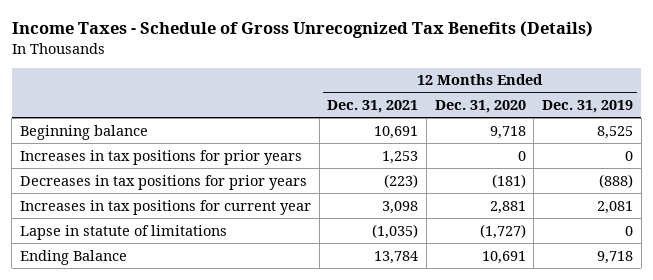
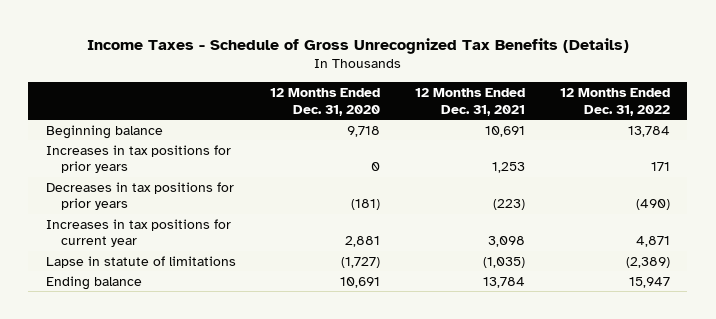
[542,100,634,114] Dec. 31, 2019 -> none
none -> [560,87,671,116] 12 Months Ended Dec. 31, 2022
[20,249,128,265] Ending Balance -> [45,275,142,290] Ending balance

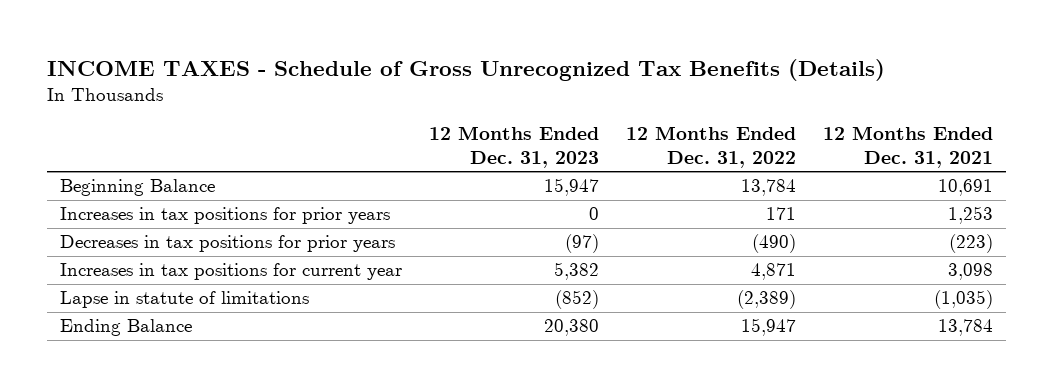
[86,37,629,54] Income Taxes - Schedule of Gross Unrecognized Tax Benefits (Details) -> [47,59,886,82] INCOME TAXES - Schedule of Gross Unrecognized Tax Benefits (Details)
[270,87,381,116] 12 Months Ended Dec. 31, 2020 -> none
none -> [429,126,600,168] 12 Months Ended Dec. 31, 2023
[45,124,163,139] Beginning balance -> [60,179,216,197] Beginning Balance
[45,275,142,290] Ending balance -> [60,319,193,337] Ending Balance

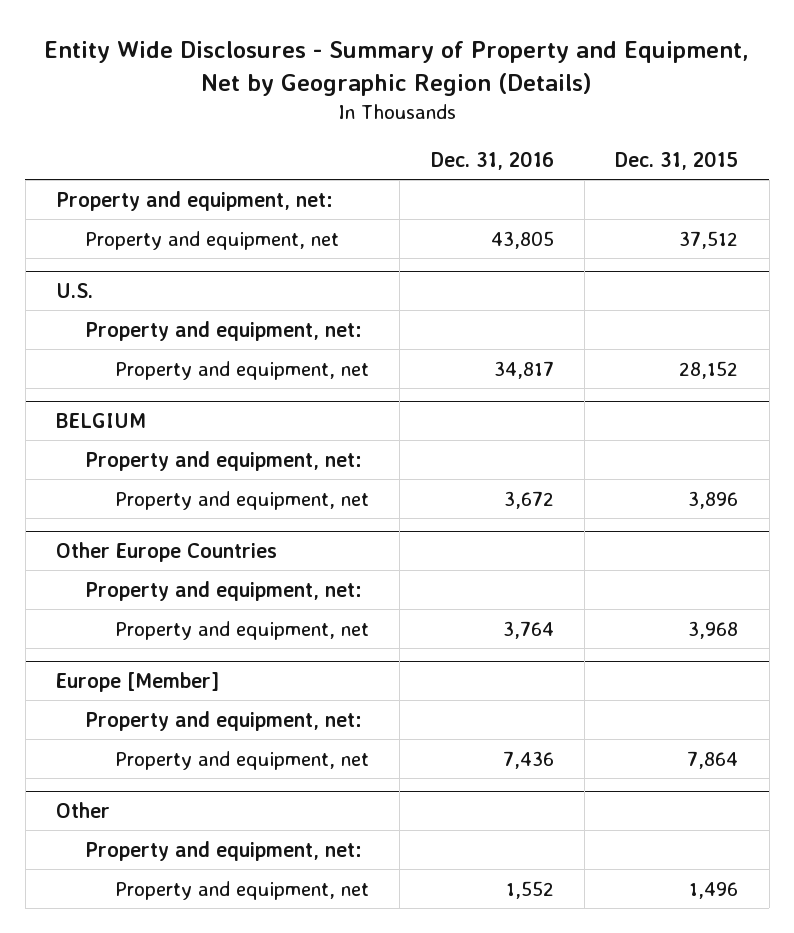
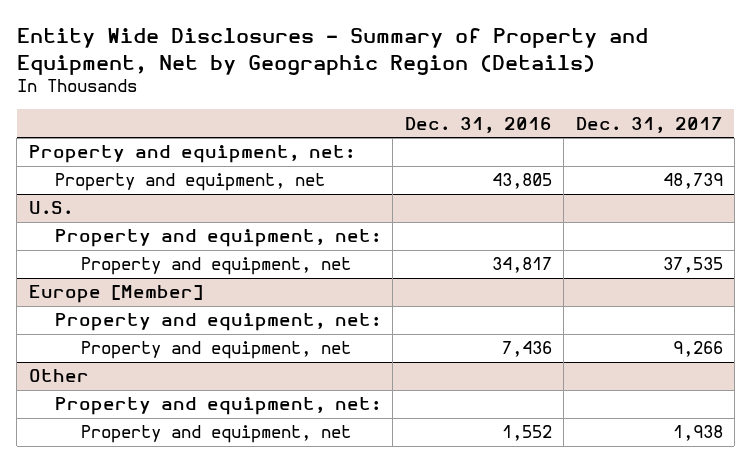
[615,150,739,170] Dec. 31, 2015 -> none
none -> [575,116,723,133] Dec. 31, 2017
[56,412,147,428] BELGIUM -> none
[85,450,363,471] Property and equipment, net: -> none
[114,490,369,510] Property and equipment, net -> none
[56,541,278,562] Other Europe Countries -> none
[85,580,363,601] Property and equipment, net: -> none
[114,620,369,640] Property and equipment, net -> none

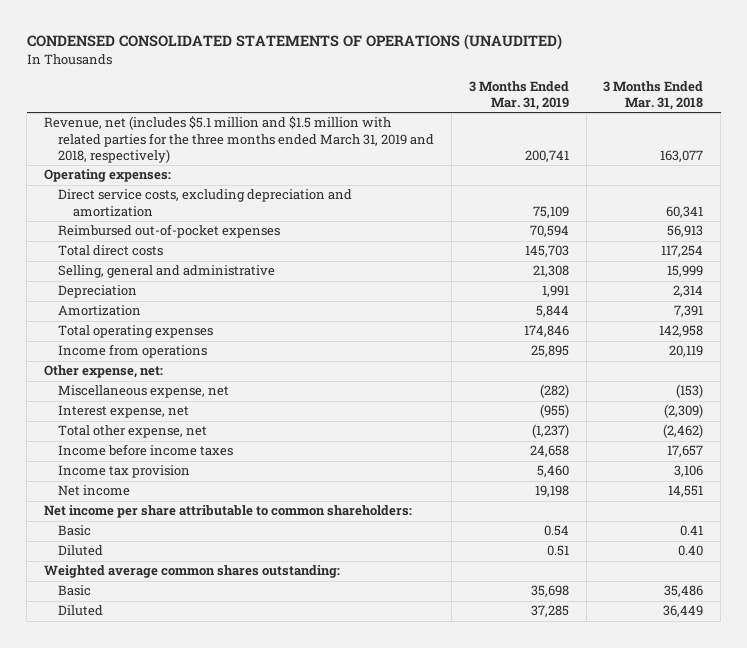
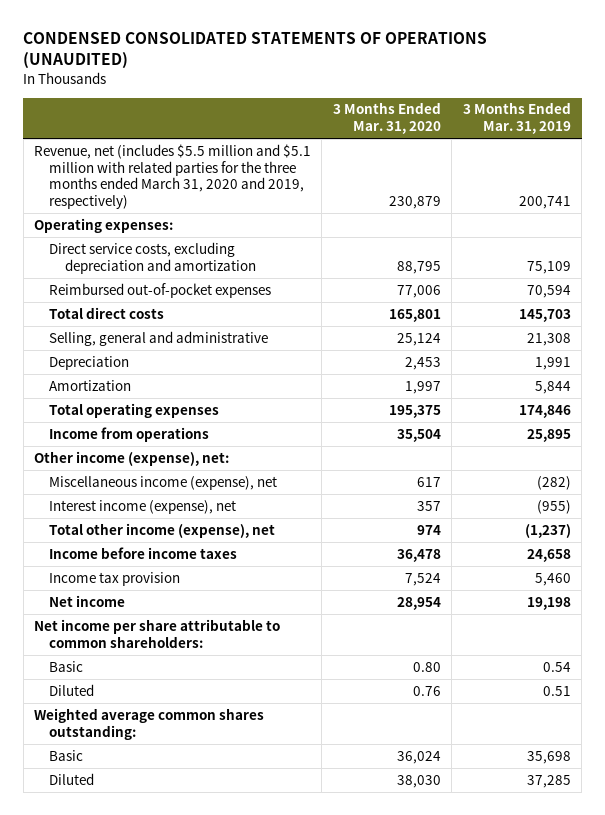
[603,80,704,111] 3 Months Ended Mar. 31, 2018 -> none
none -> [332,102,441,135] 3 Months Ended Mar. 31, 2020
[43,116,435,164] Revenue, net (includes $5.1 million and $1.5 million with related parties for the three months ended March 31, 2019 and 2018, respectively) -> [33,143,311,209] Revenue, net (includes $5.5 million and $5.1 million with related parties for the three months ended March 31, 2020 and 2019, respectively)
[43,365,163,379] Other expense, net: -> [33,450,229,466] Other income (expense), net:
[58,385,230,399] Miscellaneous expense, net -> [49,475,278,490] Miscellaneous income (expense), net
[58,405,190,419] Interest expense, net -> [49,499,237,514] Interest income (expense), net
[58,425,208,439] Total other expense, net -> [49,522,276,538] Total other income (expense), net

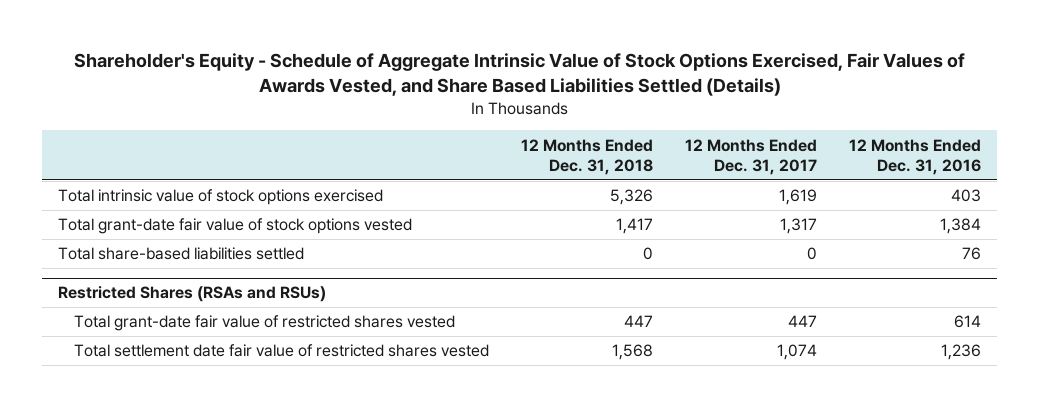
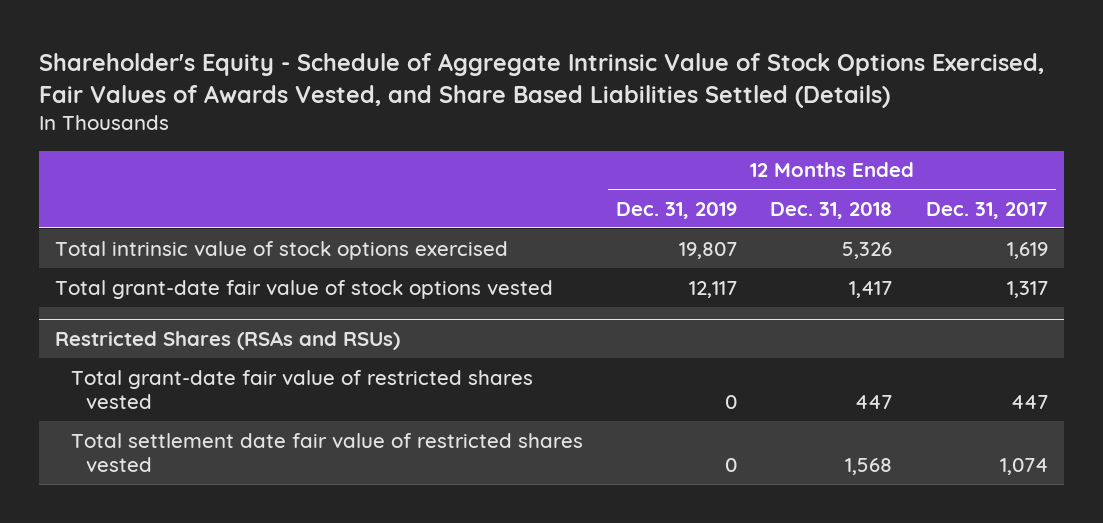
[849,138,982,176] 12 Months Ended Dec. 31, 2016 -> none
none -> [615,201,737,219] Dec. 31, 2019
[57,247,304,261] Total share-based liabilities settled -> none

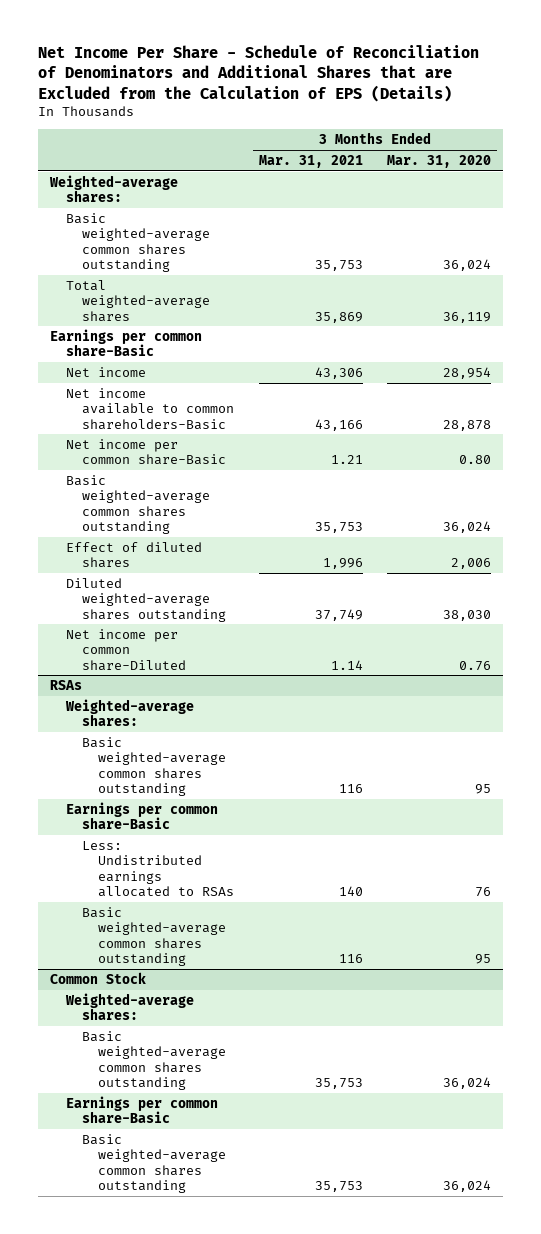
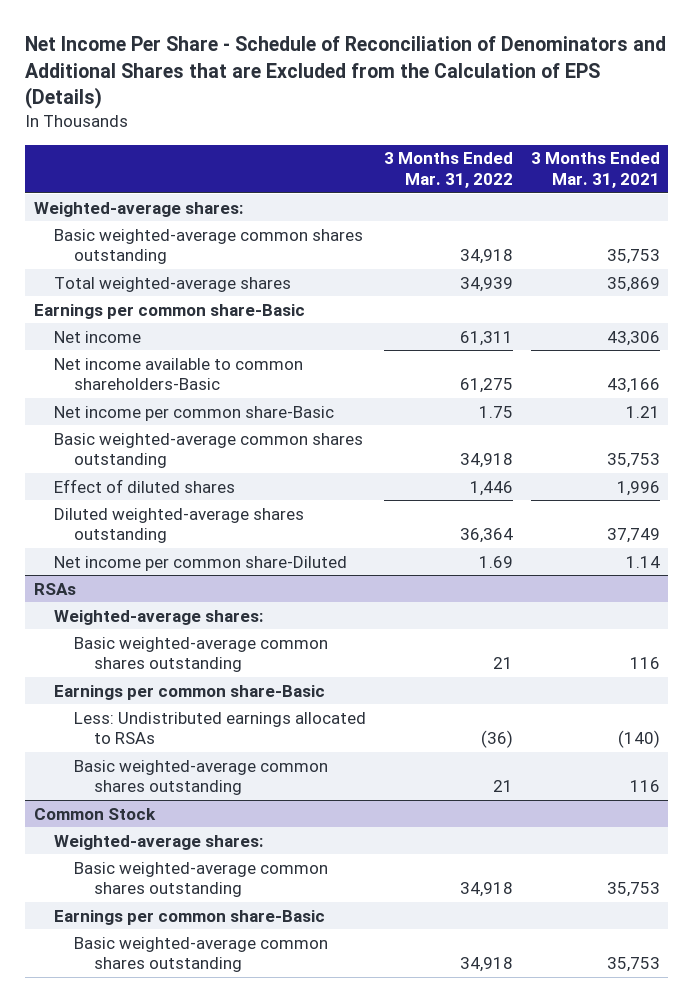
[386,155,491,169] Mar. 31, 2020 -> none
none -> [383,152,513,189] 3 Months Ended Mar. 31, 2022
[338,885,363,896] 140 -> [617,730,660,749] (140)

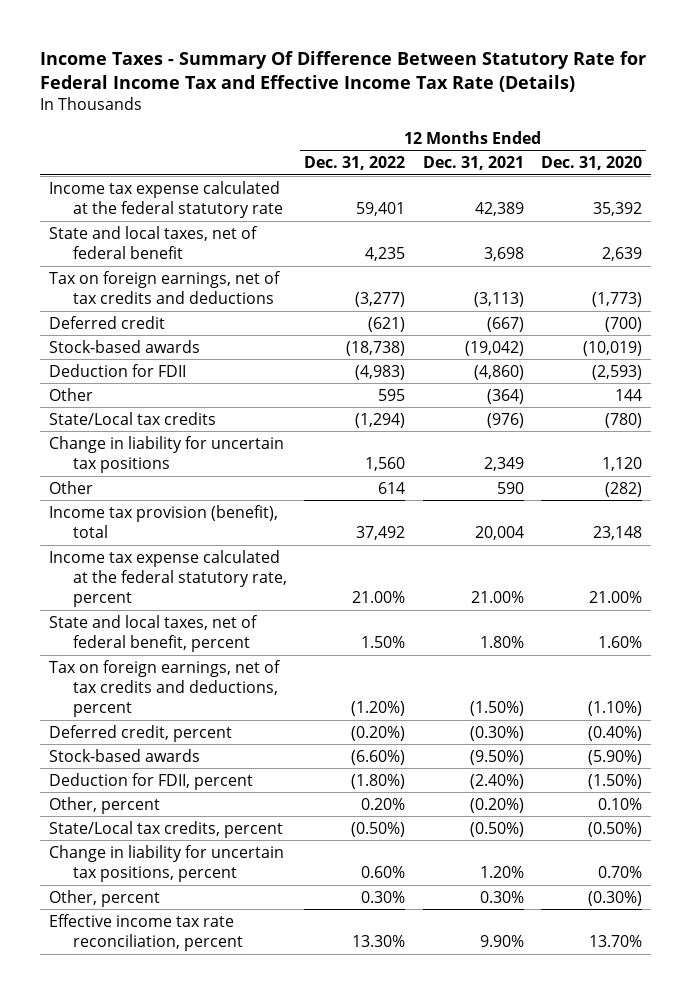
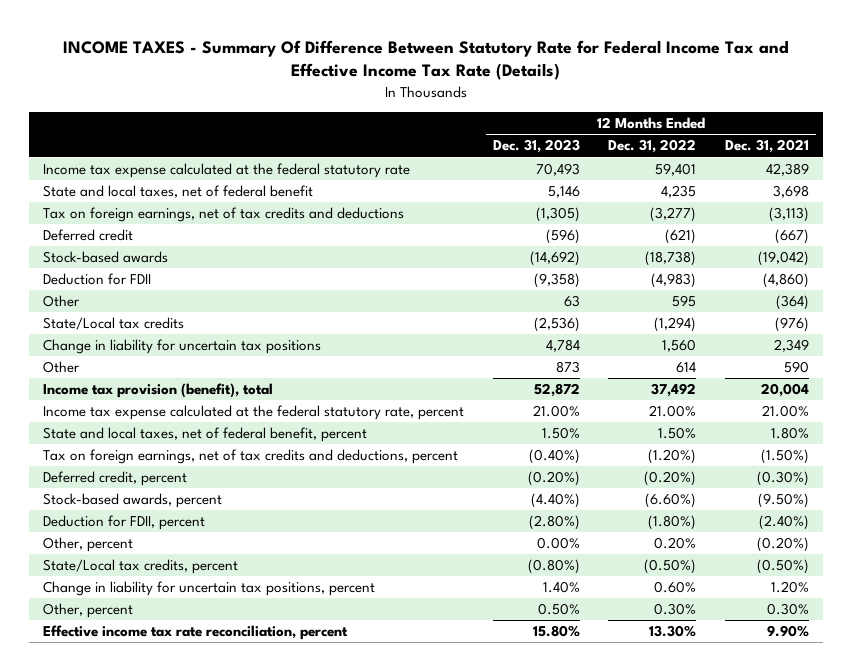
[40,50,647,93] Income Taxes - Summary Of Difference Between Statutory Rate for Federal Income Tax and Effective Income Tax Rate (Details) -> [63,39,790,81] INCOME TAXES - Summary Of Difference Between Statutory Rate for Federal Income Tax and Effective Income Tax Rate (Details)
[541,156,643,171] Dec. 31, 2020 -> none
none -> [492,139,580,154] Dec. 31, 2023
[49,748,201,762] Stock-based awards -> [43,493,223,509] Stock-based awards, percent

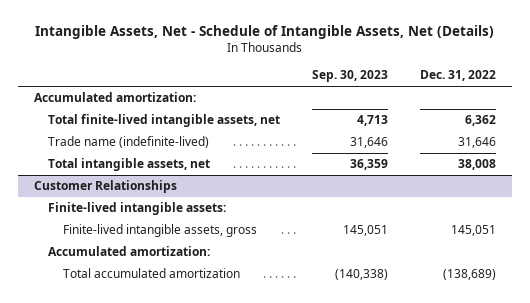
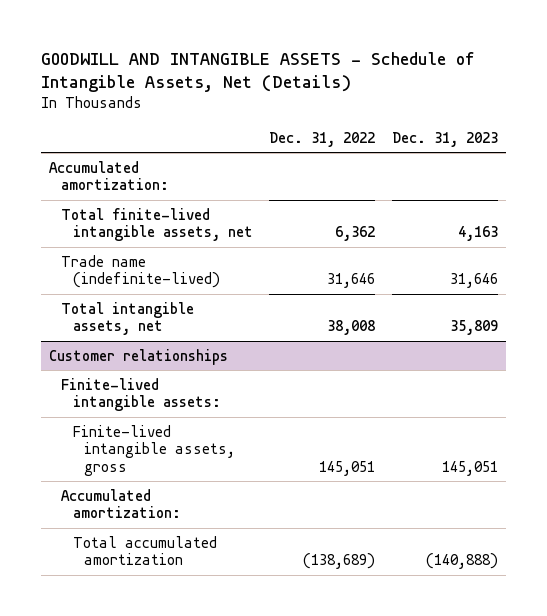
[34,25,494,40] Intangible Assets, Net - Schedule of Intangible Assets, Net (Details) -> [41,51,476,93] GOODWILL AND INTANGIBLE ASSETS - Schedule of Intangible Assets, Net (Details)
[311,70,388,83] Sep. 30, 2023 -> none
none -> [391,132,498,148] Dec. 31, 2023
[33,180,177,194] Customer Relationships -> [49,348,229,365] Customer relationships

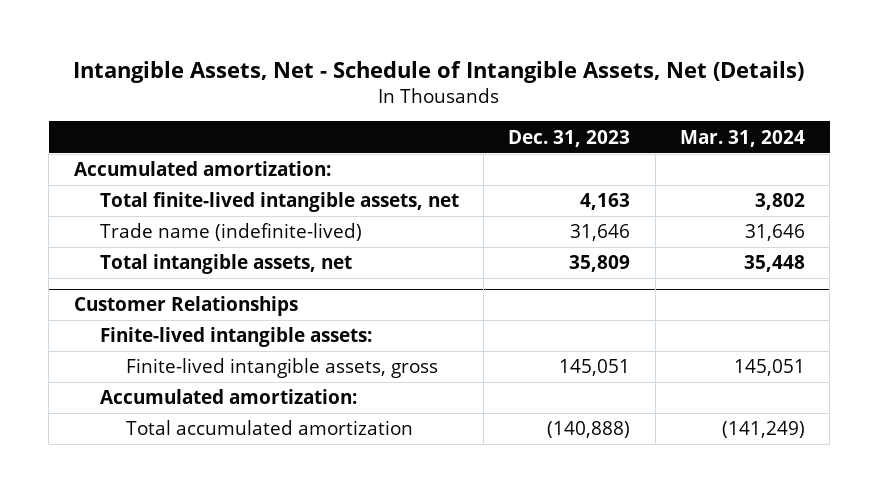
[41,51,476,93] GOODWILL AND INTANGIBLE ASSETS - Schedule of Intangible Assets, Net (Details) -> [73,60,805,83] Intangible Assets, Net - Schedule of Intangible Assets, Net (Details)
[269,132,376,148] Dec. 31, 2022 -> none
none -> [680,129,806,147] Mar. 31, 2024
[49,348,229,365] Customer relationships -> [73,296,298,317] Customer Relationships

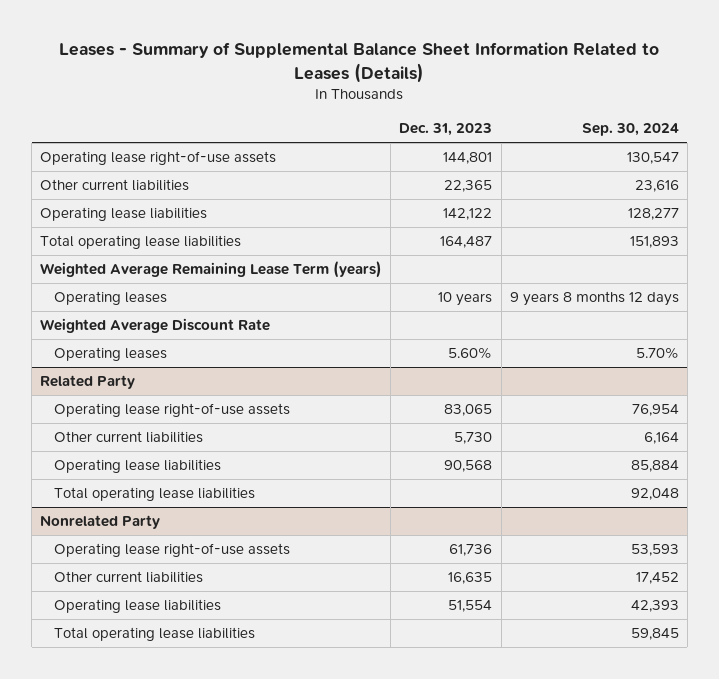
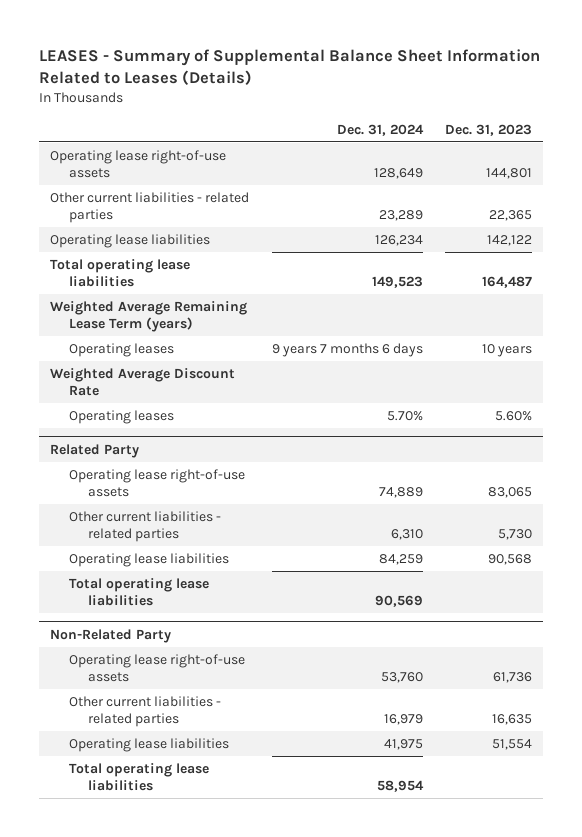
[59,42,660,83] Leases - Summary of Supplemental Balance Sheet Information Related to Leases (Details) -> [39,49,541,86] LEASES - Summary of Supplemental Balance Sheet Information Related to Leases (Details)
[581,123,679,137] Sep. 30, 2024 -> none
none -> [336,123,424,136] Dec. 31, 2024
[40,179,190,192] Other current liabilities -> [50,191,250,224] Other current liabilities - related parties
[53,431,203,444] Other current liabilities -> [69,510,222,543] Other current liabilities - related parties
[40,515,161,530] Nonrelated Party -> [50,628,172,643] Non-Related Party
[53,571,203,584] Other current liabilities -> [69,695,222,728] Other current liabilities - related parties

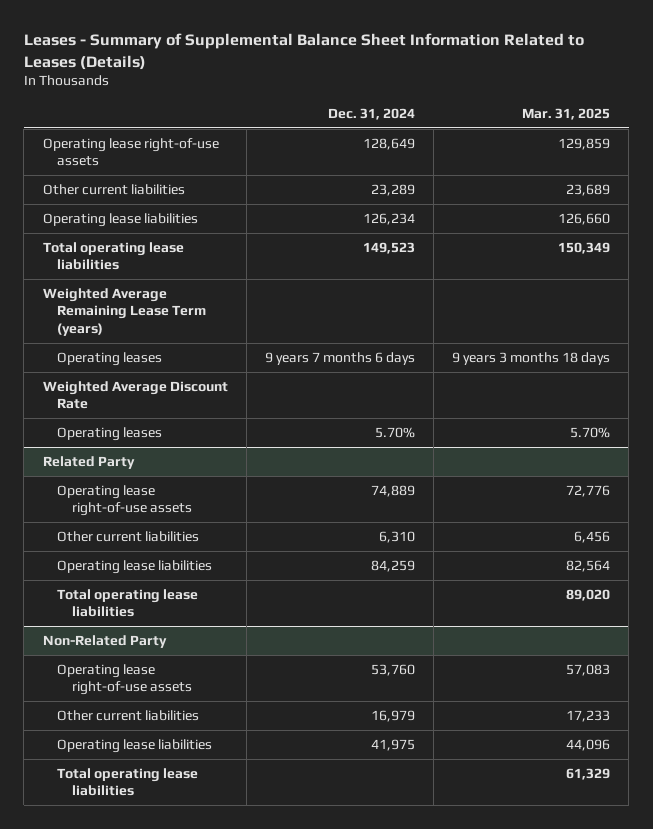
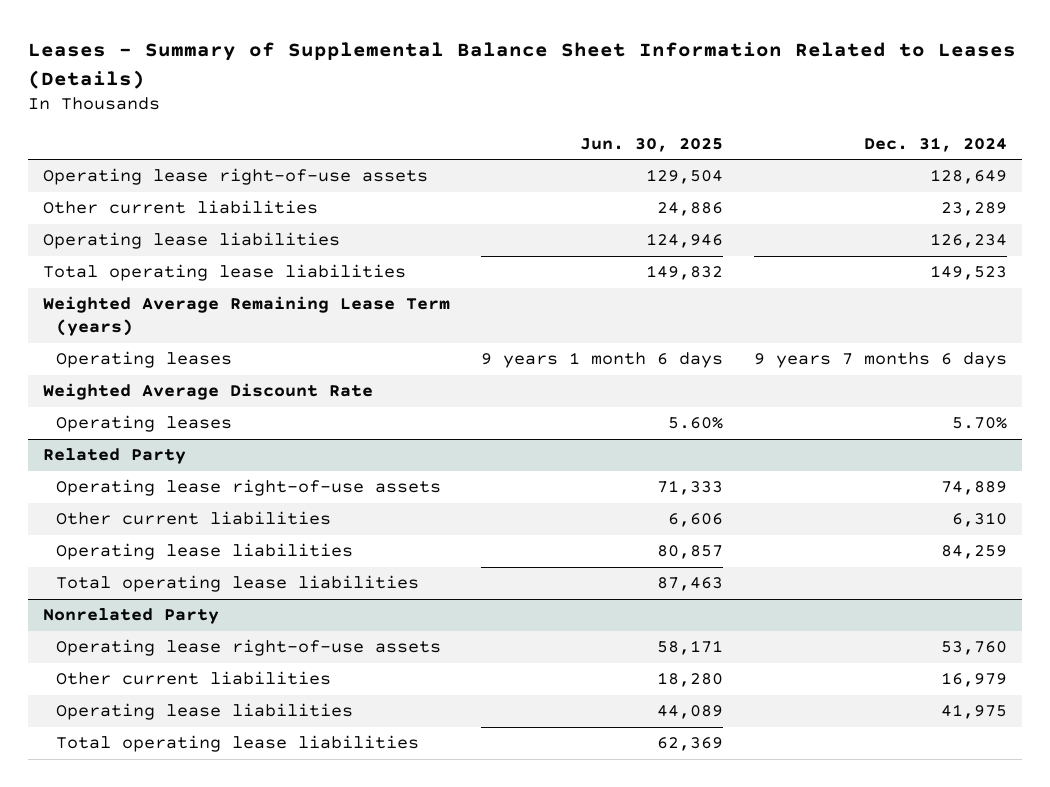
[522,107,611,120] Mar. 31, 2025 -> none
none -> [579,137,723,152] Jun. 30, 2025
[42,634,167,648] Non-Related Party -> [43,608,220,625] Nonrelated Party

